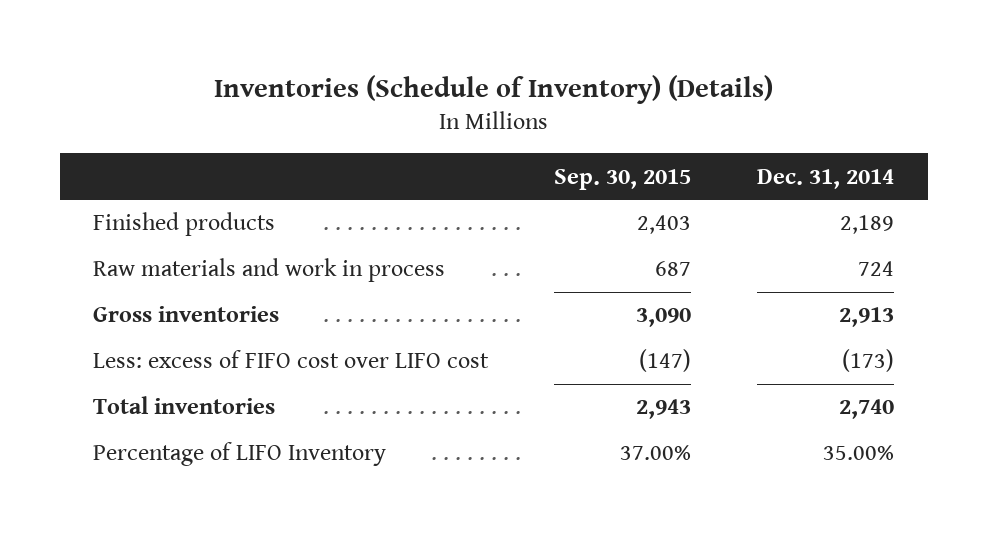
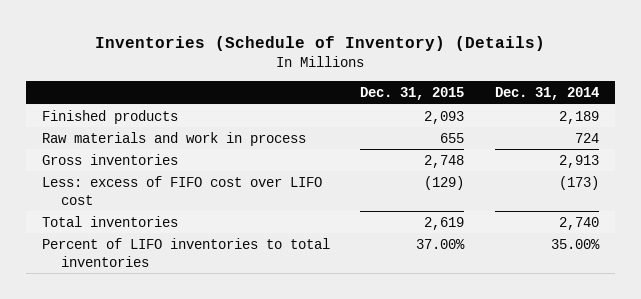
[554,168,692,190] Sep. 30, 2015 -> none
none -> [360,87,465,101] Dec. 31, 2015
[92,442,386,467] Percentage of LIFO Inventory -> [41,237,330,267] Percent of LIFO inventories to total inventories

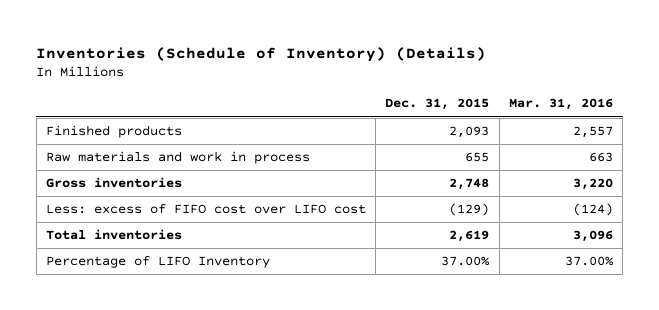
[495,87,600,101] Dec. 31, 2014 -> none
none -> [508,98,613,111] Mar. 31, 2016
[41,237,330,267] Percent of LIFO inventories to total inventories -> [45,256,270,269] Percentage of LIFO Inventory

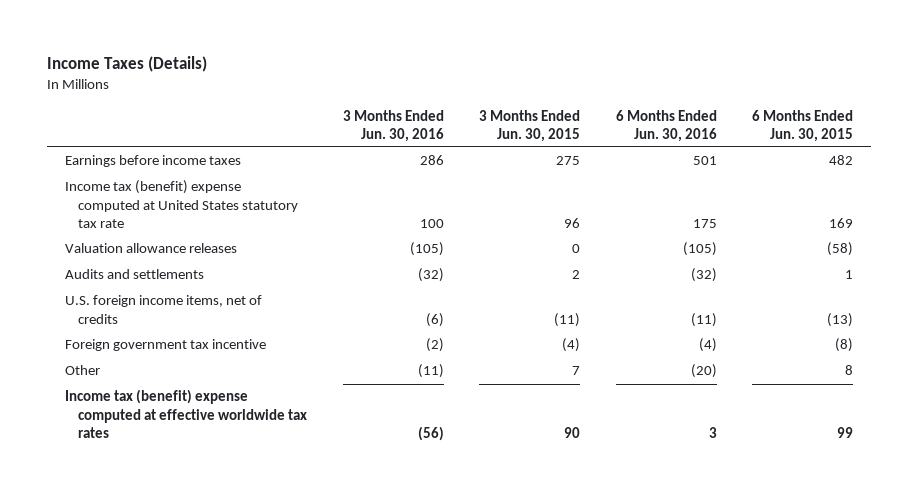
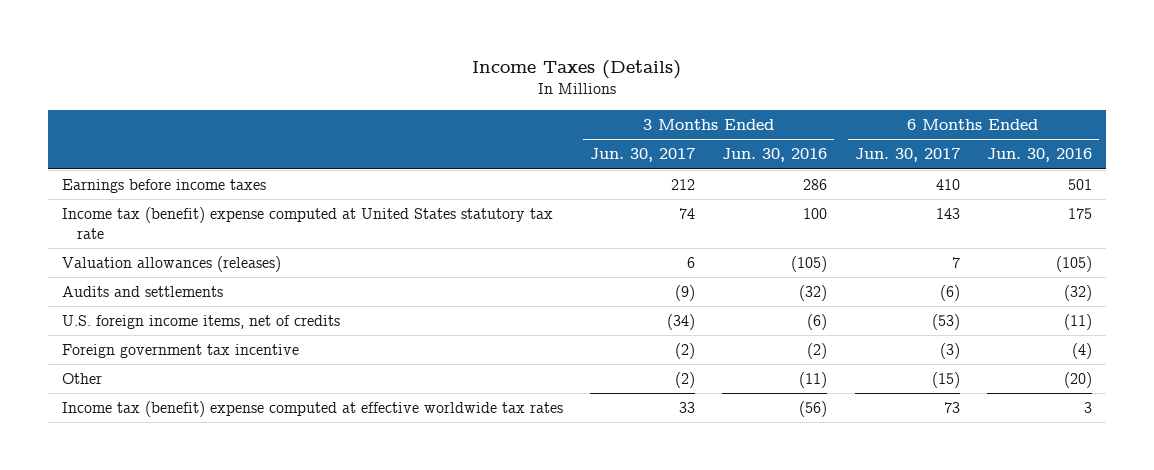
[479,109,581,142] 3 Months Ended Jun. 30, 2015 -> none
[752,109,854,142] 6 Months Ended Jun. 30, 2015 -> none
none -> [590,148,696,163] Jun. 30, 2017
none -> [854,148,960,163] Jun. 30, 2017
[64,243,237,254] Valuation allowance releases -> [61,256,281,273] Valuation allowances (releases)

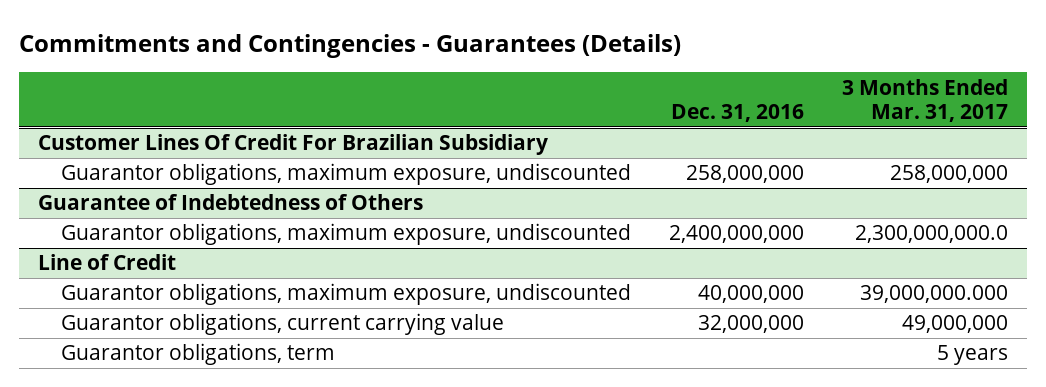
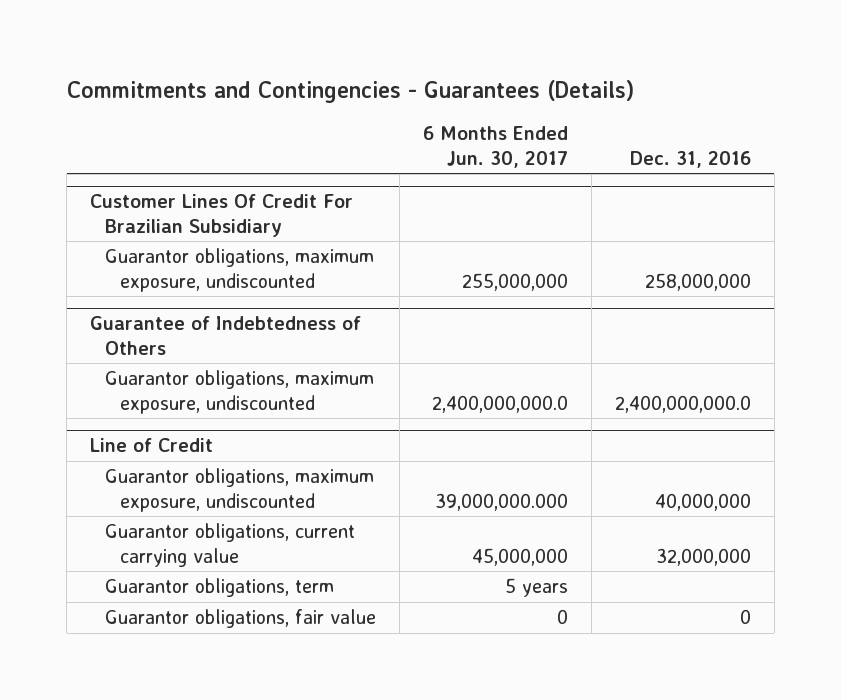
[841,78,1008,122] 3 Months Ended Mar. 31, 2017 -> none
none -> [423,126,569,168] 6 Months Ended Jun. 30, 2017
[669,225,805,244] 2,400,000,000 -> [614,394,751,413] 2,400,000,000.0
none -> [105,609,377,629] Guarantor obligations, fair value

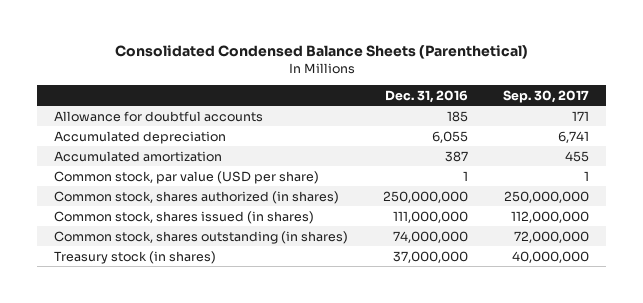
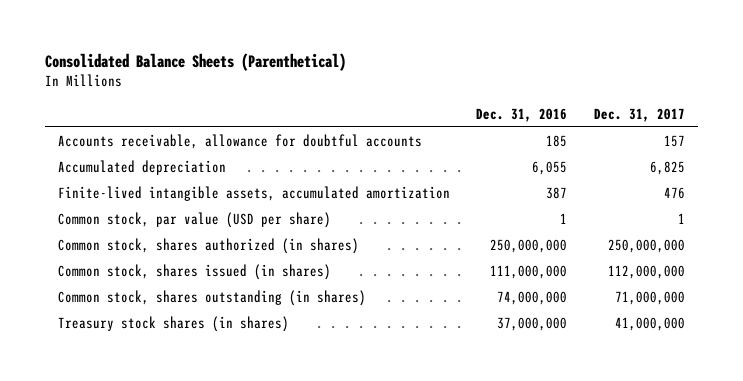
[114,45,528,60] Consolidated Condensed Balance Sheets (Parenthetical) -> [44,52,346,71] Consolidated Balance Sheets (Parenthetical)
[503,89,590,103] Sep. 30, 2017 -> none
none -> [593,107,685,122] Dec. 31, 2017
[54,110,264,122] Allowance for doubtful accounts -> [57,133,422,149] Accounts receivable, allowance for doubtful accounts
[54,150,223,162] Accumulated amortization -> [57,185,450,201] Finite-lived intangible assets, accumulated amortization
[54,250,217,264] Treasury stock (in shares) -> [57,315,289,332] Treasury stock shares (in shares)

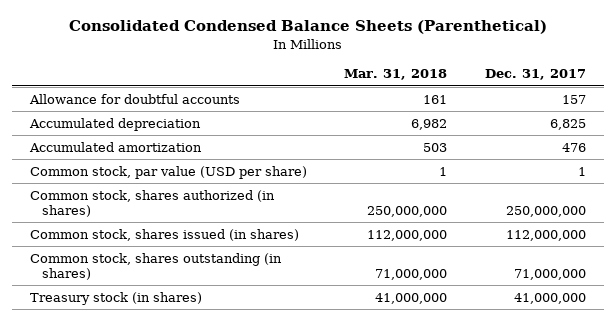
[44,52,346,71] Consolidated Balance Sheets (Parenthetical) -> [68,20,547,35] Consolidated Condensed Balance Sheets (Parenthetical)
[476,107,568,122] Dec. 31, 2016 -> none
none -> [344,69,448,81] Mar. 31, 2018
[57,133,422,149] Accounts receivable, allowance for doubtful accounts -> [29,93,241,104] Allowance for doubtful accounts
[57,185,450,201] Finite-lived intangible assets, accumulated amortization -> [29,141,203,152] Accumulated amortization
[57,315,289,332] Treasury stock shares (in shares) -> [30,291,203,305] Treasury stock (in shares)

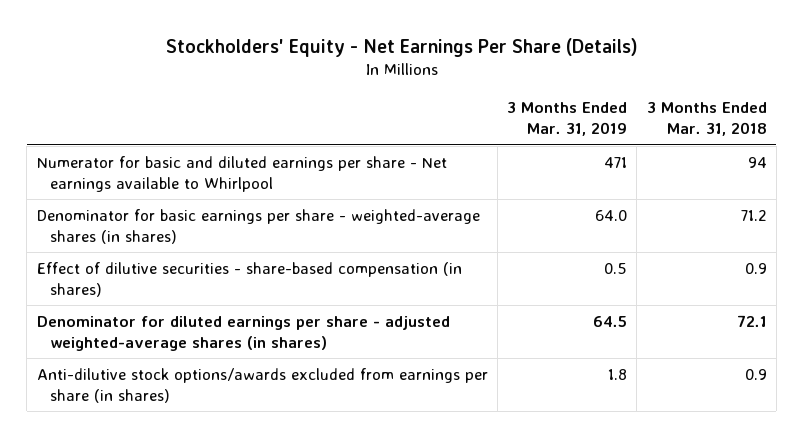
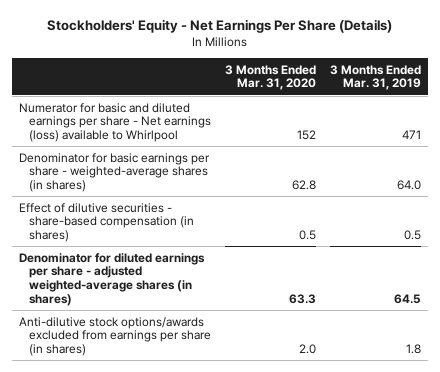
[646,102,767,137] 3 Months Ended Mar. 31, 2018 -> none
none -> [225,64,317,91] 3 Months Ended Mar. 31, 2020
[36,155,447,192] Numerator for basic and diluted earnings per share - Net earnings available to Whirlpool -> [19,102,211,143] Numerator for basic and diluted earnings per share - Net earnings (loss) available to Whirlpool

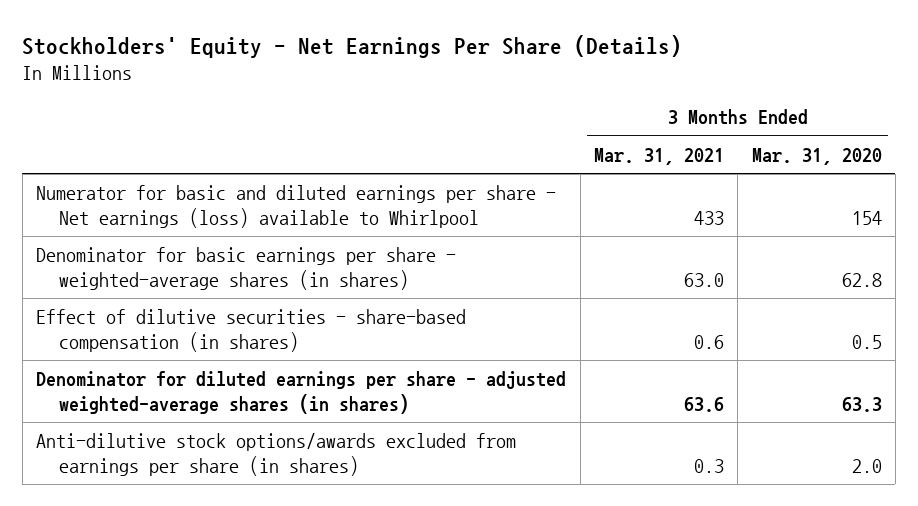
[330,64,422,91] 3 Months Ended Mar. 31, 2019 -> none
none -> [593,147,724,165] Mar. 31, 2021
[297,130,317,141] 152 -> [851,211,882,226] 154

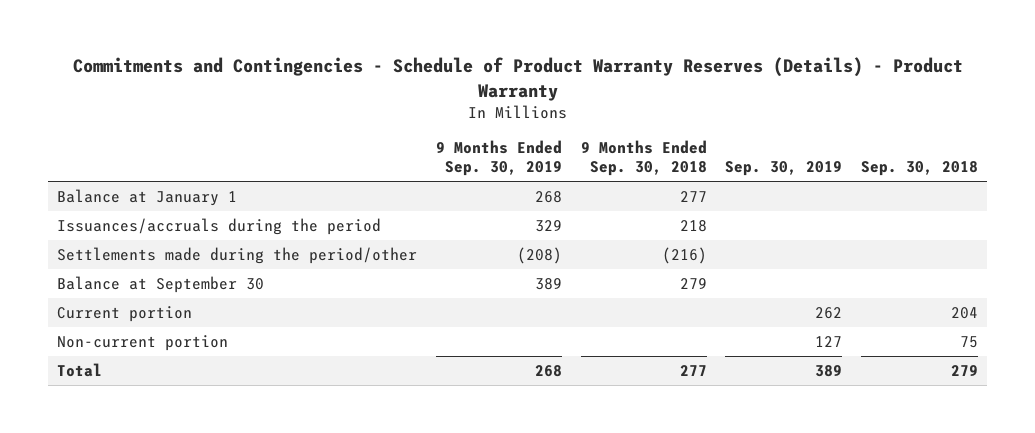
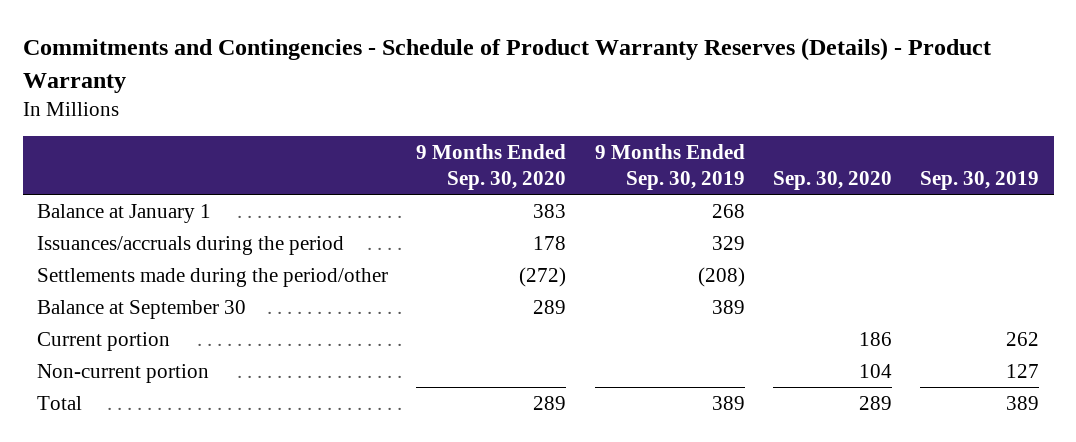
[580,140,707,177] 9 Months Ended Sep. 30, 2018 -> none
[861,161,979,177] Sep. 30, 2018 -> none
none -> [416,144,567,190] 9 Months Ended Sep. 30, 2020
none -> [773,170,893,190] Sep. 30, 2020
[534,364,562,377] 268 -> [711,395,745,410] 389

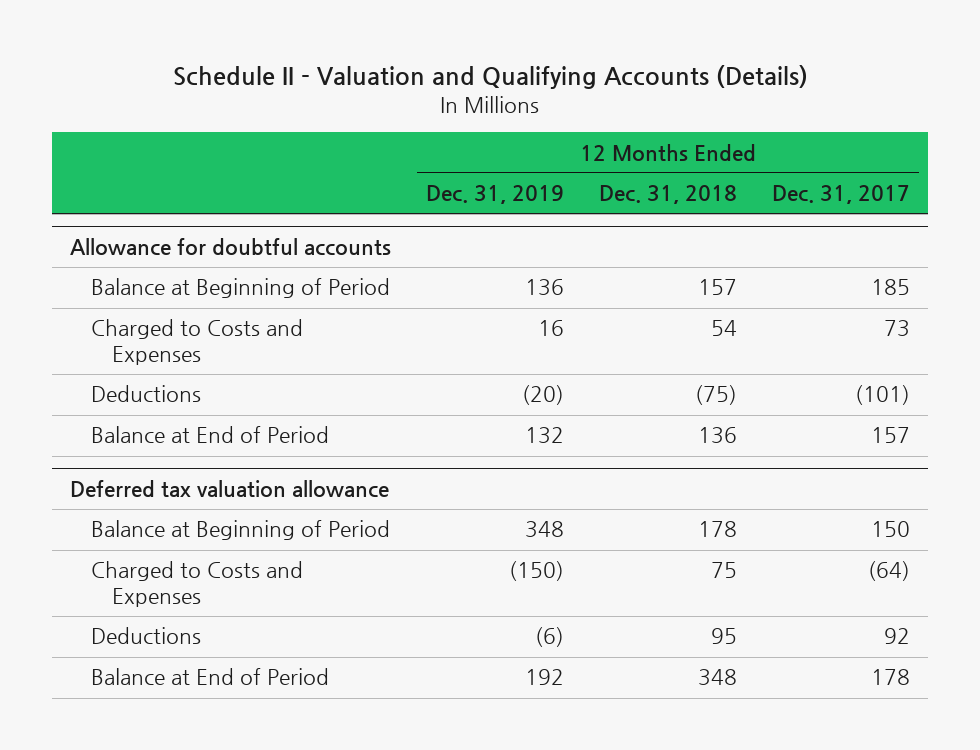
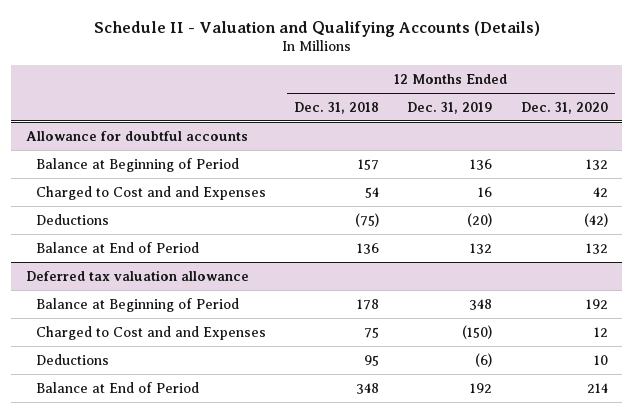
[772,185,911,205] Dec. 31, 2017 -> none
none -> [520,101,608,114] Dec. 31, 2020
[90,319,303,366] Charged to Costs and Expenses -> [35,185,266,200] Charged to Cost and and Expenses
[90,561,303,608] Charged to Costs and Expenses -> [35,325,266,340] Charged to Cost and and Expenses

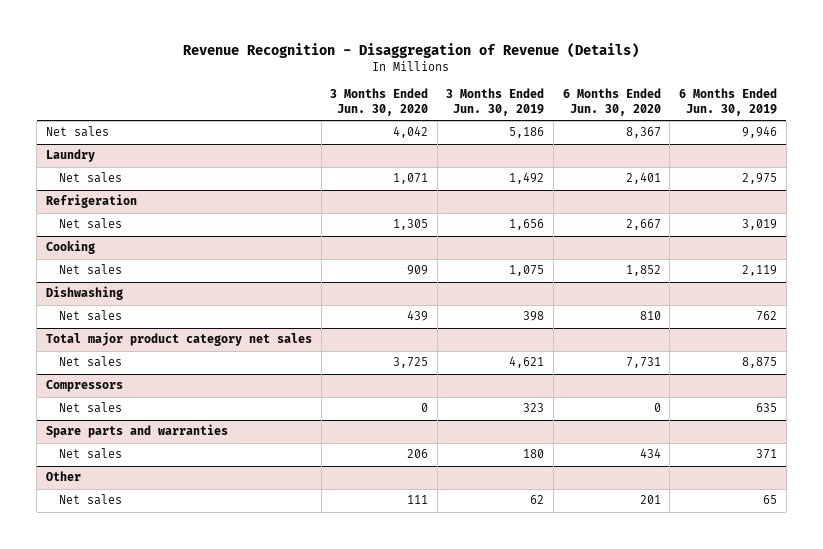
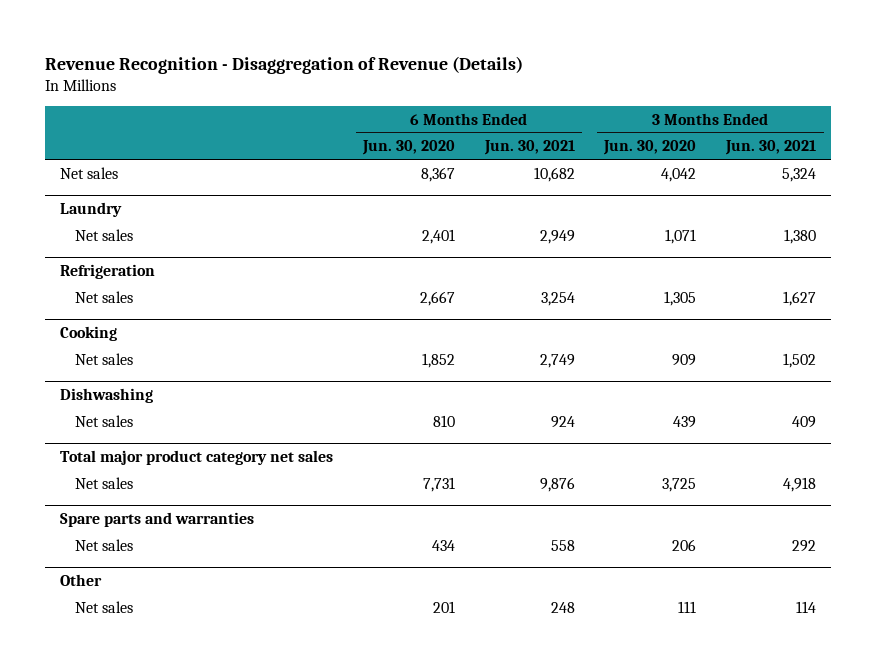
[446,88,545,116] 3 Months Ended Jun. 30, 2019 -> none
[679,88,778,116] 6 Months Ended Jun. 30, 2019 -> none
none -> [483,140,575,156] Jun. 30, 2021
none -> [725,140,817,156] Jun. 30, 2021
[45,380,123,393] Compressors -> none
[59,402,123,414] Net sales -> none

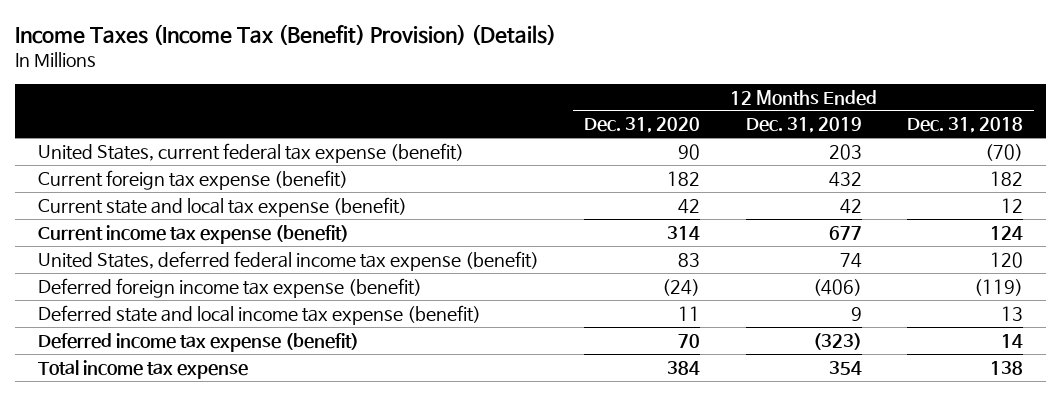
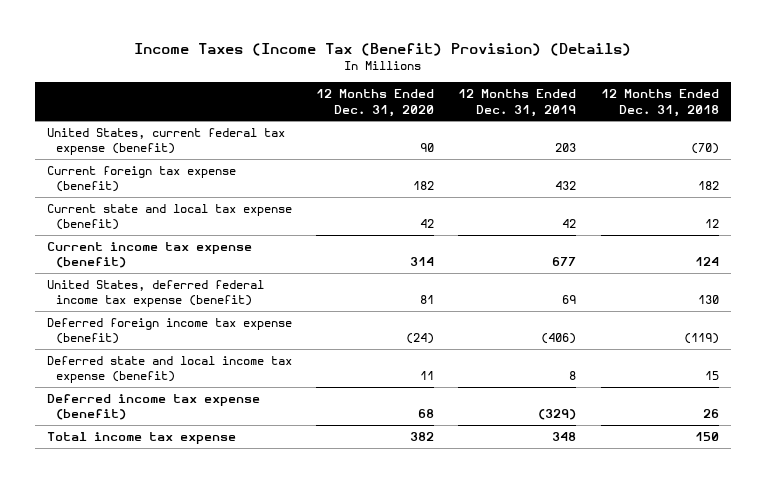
[678,252,701,267] 83 -> [420,295,435,305] 81
[839,252,862,268] 74 -> [562,295,577,305] 69
[989,251,1023,268] 120 -> [697,295,719,305] 130
[850,306,862,321] 9 -> [569,371,577,381] 8
[1000,305,1023,321] 13 -> [704,371,719,381] 15
[678,333,701,348] 70 -> [418,409,435,419] 68
[812,332,862,350] (323) -> [538,409,577,421] (329)
[1000,333,1023,348] 14 -> [702,409,719,419] 26
[667,360,701,375] 384 -> [410,432,435,442] 382
[828,360,862,375] 354 -> [552,432,577,442] 348
[989,360,1023,375] 138 -> [694,432,719,442] 150

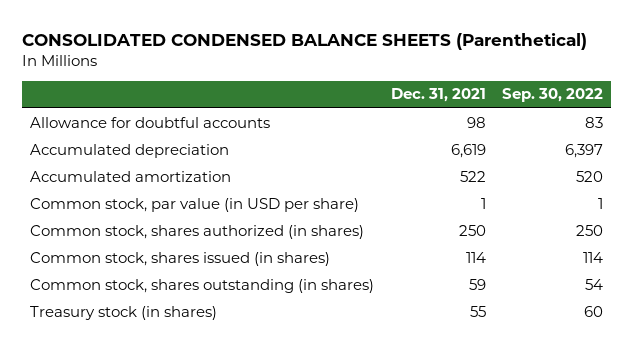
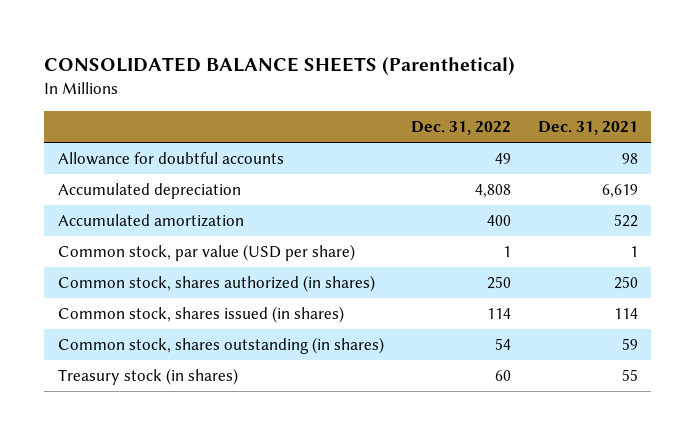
[22,32,588,50] CONSOLIDATED CONDENSED BALANCE SHEETS (Parenthetical) -> [44,56,516,75] CONSOLIDATED BALANCE SHEETS (Parenthetical)
[501,88,603,103] Sep. 30, 2022 -> none
none -> [410,121,511,136] Dec. 31, 2022
[30,197,360,212] Common stock, par value (in USD per share) -> [57,244,355,262] Common stock, par value (USD per share)

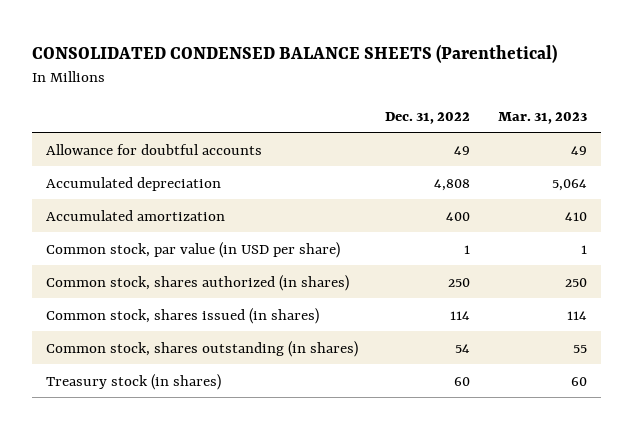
[44,56,516,75] CONSOLIDATED BALANCE SHEETS (Parenthetical) -> [32,43,558,63] CONSOLIDATED CONDENSED BALANCE SHEETS (Parenthetical)
[537,121,638,136] Dec. 31, 2021 -> none
none -> [498,111,588,124] Mar. 31, 2023
[57,244,355,262] Common stock, par value (USD per share) -> [45,241,340,258] Common stock, par value (in USD per share)

